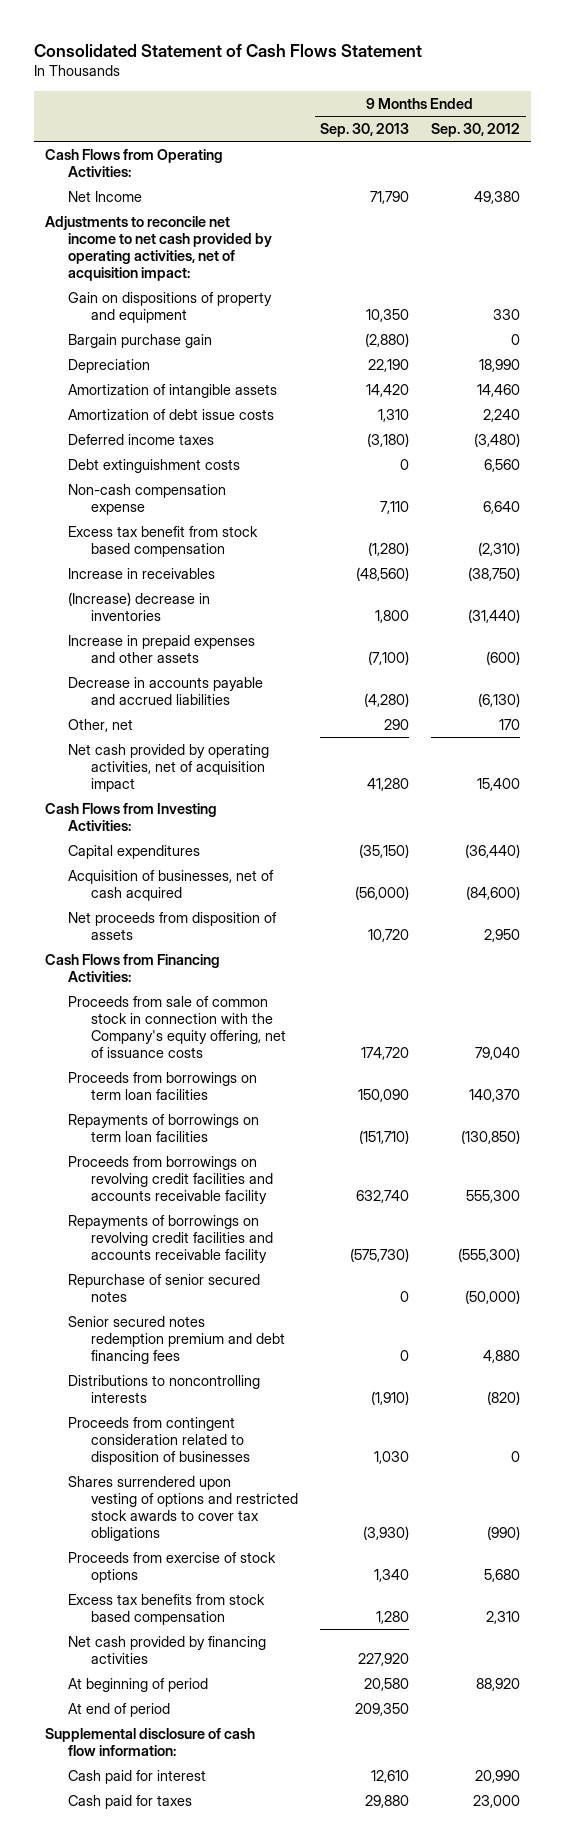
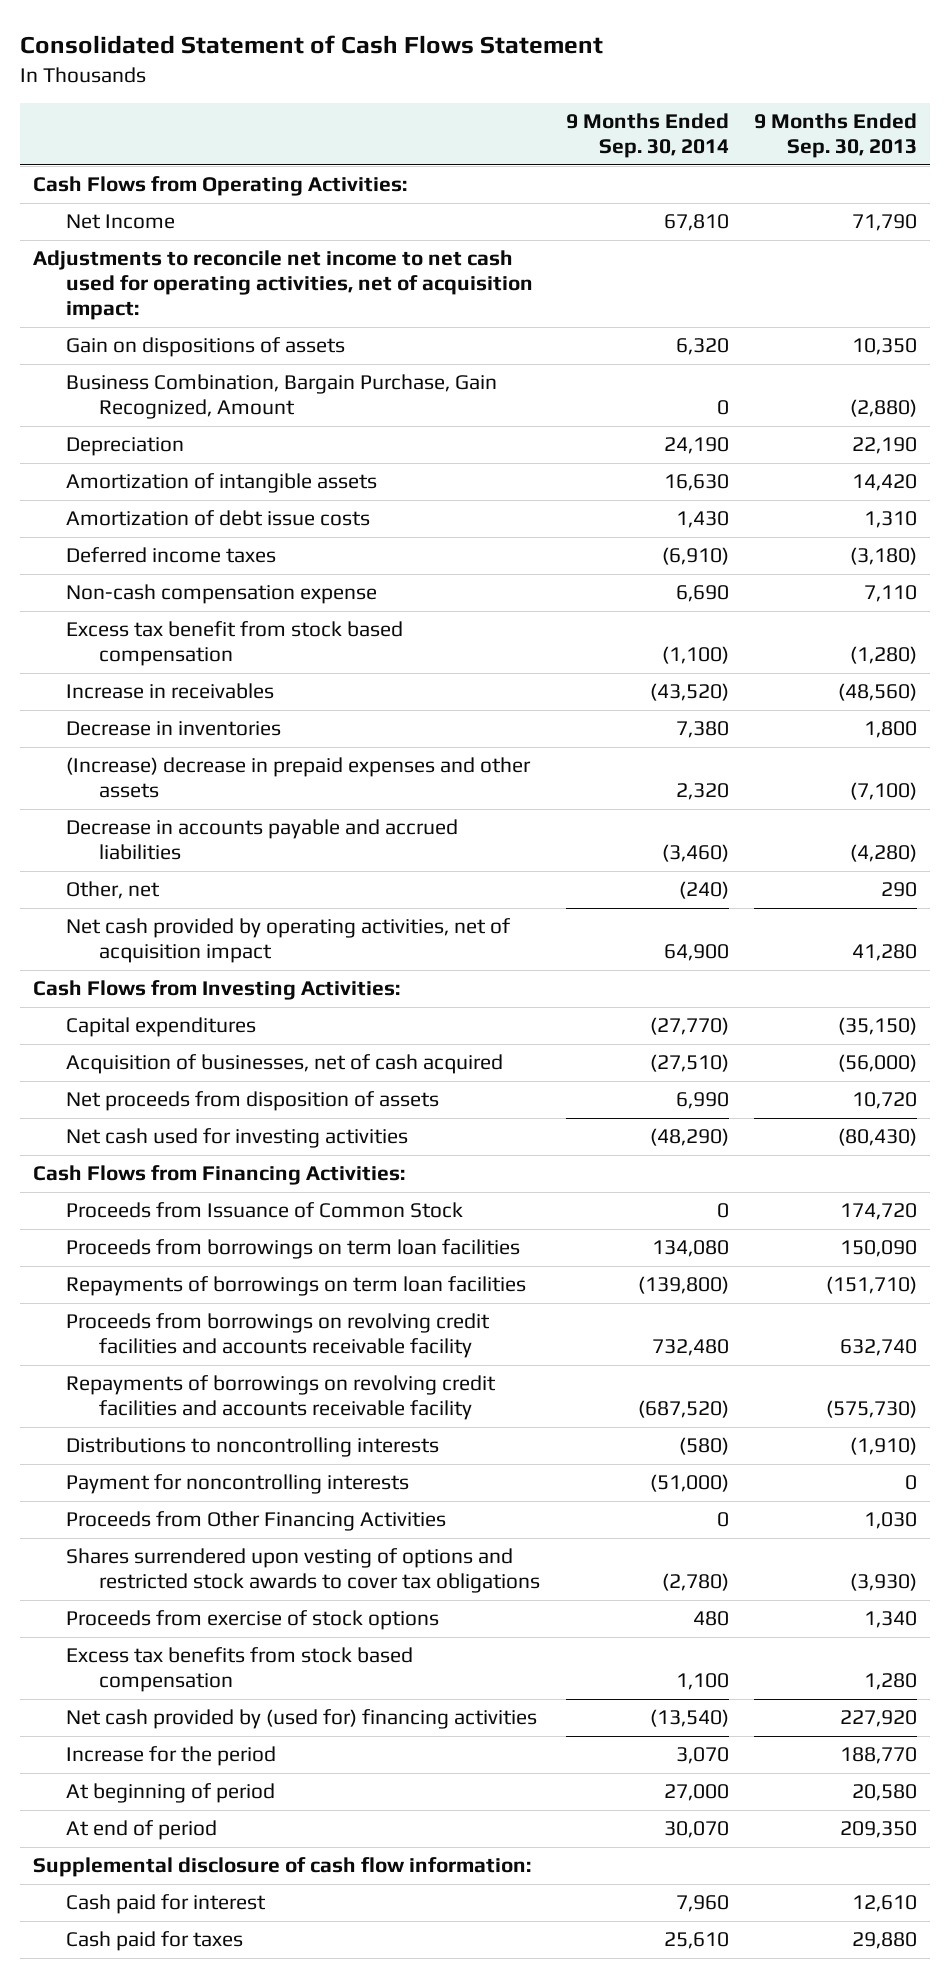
[431,123,521,138] Sep. 30, 2012 -> none
none -> [565,113,729,159] 9 Months Ended Sep. 30, 2014
[45,215,273,281] Adjustments to reconcile net income to net cash provided by operating activities, net of acquisition impact: -> [33,250,534,321] Adjustments to reconcile net income to net cash used for operating activities, net of acquisition impact:
[68,291,273,323] Gain on dispositions of property and equipment -> [66,337,346,358] Gain on dispositions of assets
[68,333,213,348] Bargain purchase gain -> [66,374,498,420] Business Combination, Bargain Purchase, Gain Recognized, Amount
[68,458,241,473] Debt extinguishment costs -> none
[68,591,211,621] (Increase) decrease in inventories -> [66,721,282,737] Decrease in inventories
[68,634,256,663] Increase in prepaid expenses and other assets -> [66,757,532,799] (Increase) decrease in prepaid expenses and other assets
none -> [66,1128,409,1149] Net cash used for investing activities
[68,995,287,1058] Proceeds from sale of common stock in connection with the Company's equity offering, net of issuance costs -> [66,1202,464,1219] Proceeds from Issuance of Common Stock
[68,1273,261,1302] Repurchase of senior secured notes -> none
[68,1315,286,1364] Senior secured notes redemption premium and debt financing fees -> none
none -> [66,1474,410,1495] Payment for noncontrolling interests
[68,1416,251,1465] Proceeds from contingent consideration related to disposition of businesses -> [66,1511,447,1532] Proceeds from Other Financing Activities
[68,1635,267,1664] Net cash provided by financing activities -> [66,1709,538,1730] Net cash provided by (used for) financing activities
none -> [66,1746,277,1767] Increase for the period

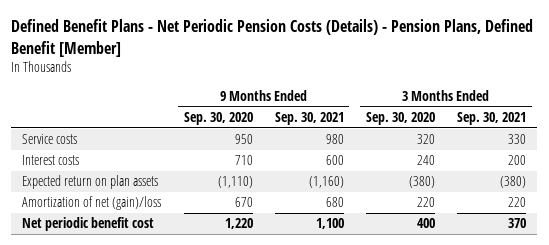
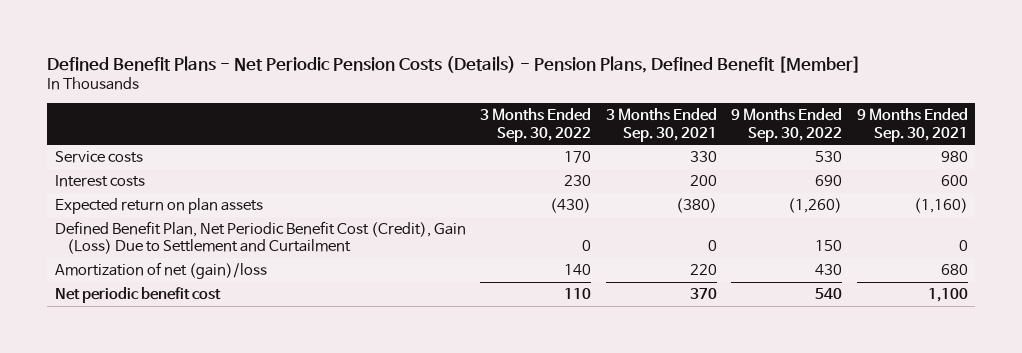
[183,112,253,126] Sep. 30, 2020 -> none
[365,112,435,126] Sep. 30, 2020 -> none
none -> [480,108,592,142] 3 Months Ended Sep. 30, 2022
none -> [731,108,843,142] 9 Months Ended Sep. 30, 2022
none -> [54,221,466,255] Defined Benefit Plan, Net Periodic Benefit Cost (Credit), Gain (Loss) Due to Settlement and Curtailment

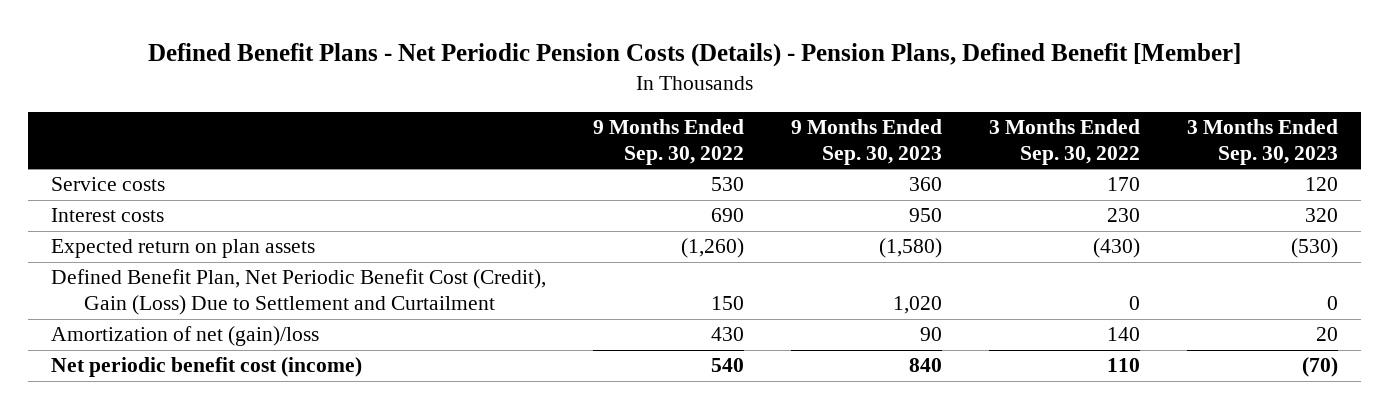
[605,108,717,142] 3 Months Ended Sep. 30, 2021 -> none
[856,108,968,142] 9 Months Ended Sep. 30, 2021 -> none
none -> [791,119,943,166] 9 Months Ended Sep. 30, 2023
none -> [1187,119,1339,166] 3 Months Ended Sep. 30, 2023
[54,287,221,304] Net periodic benefit cost -> [51,357,363,378] Net periodic benefit cost (income)

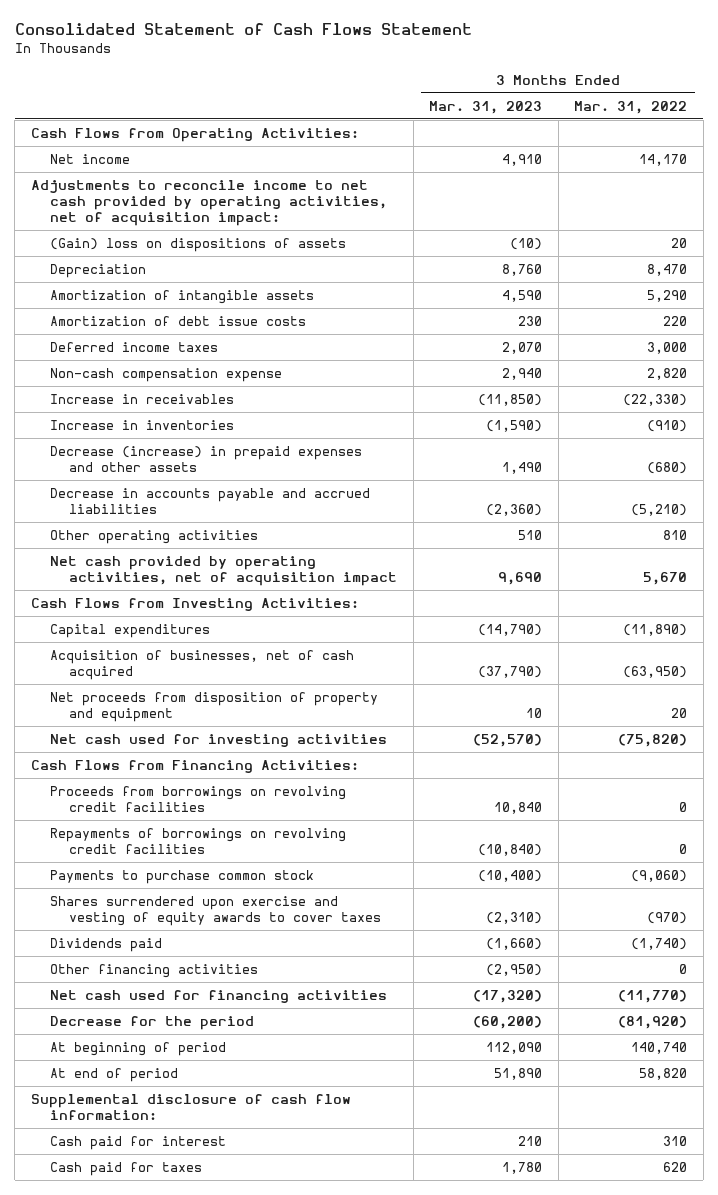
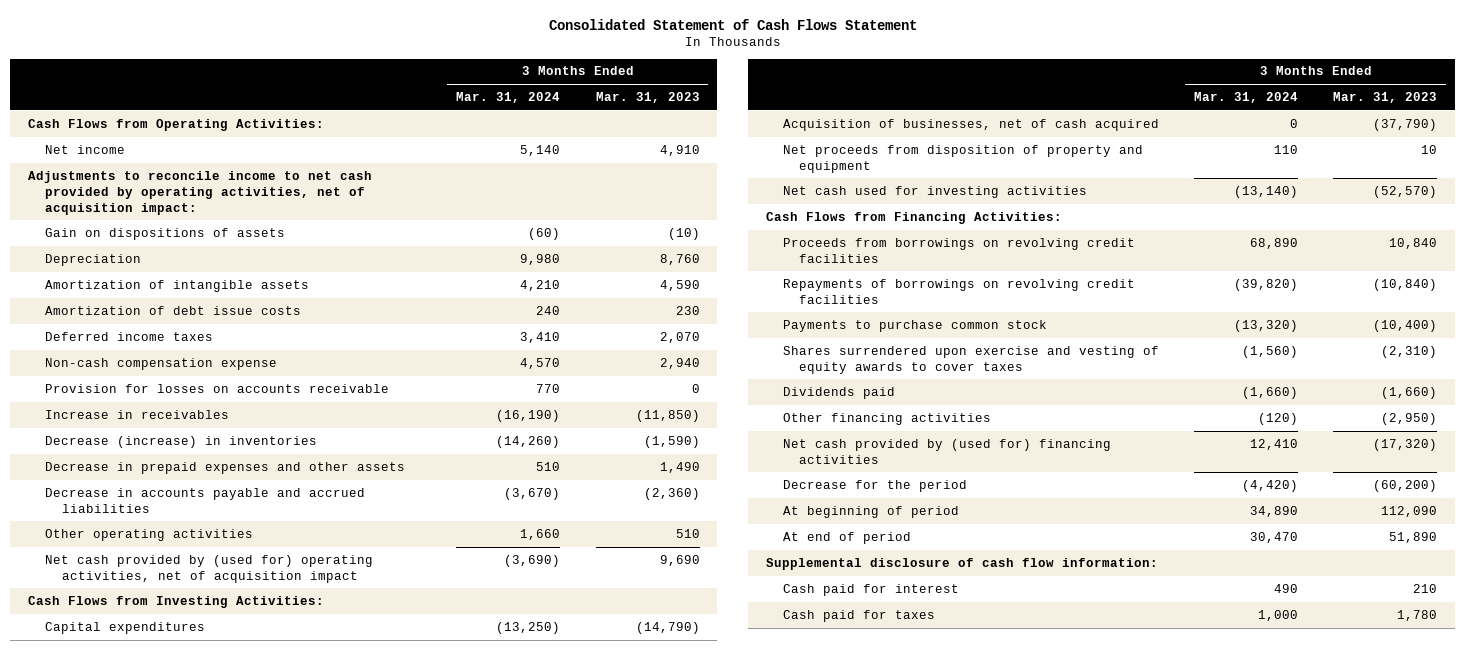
[574,100,688,114] Mar. 31, 2022 -> none
none -> [456,92,561,104] Mar. 31, 2024
[50,238,347,253] (Gain) loss on dispositions of assets -> [44,227,285,240] Gain on dispositions of assets
none -> [44,383,389,393] Provision for losses on accounts receivable
[50,420,235,431] Increase in inventories -> [44,435,317,448] Decrease (increase) in inventories
[50,446,363,473] Decrease (increase) in prepaid expenses and other assets -> [44,461,405,474] Decrease in prepaid expenses and other assets
[50,556,398,587] Net cash provided by operating activities, net of acquisition impact -> [44,554,373,583] Net cash provided by (used for) operating activities, net of acquisition impact
[50,990,388,1004] Net cash used for financing activities -> [782,438,1111,464] Net cash provided by (used for) financing activities

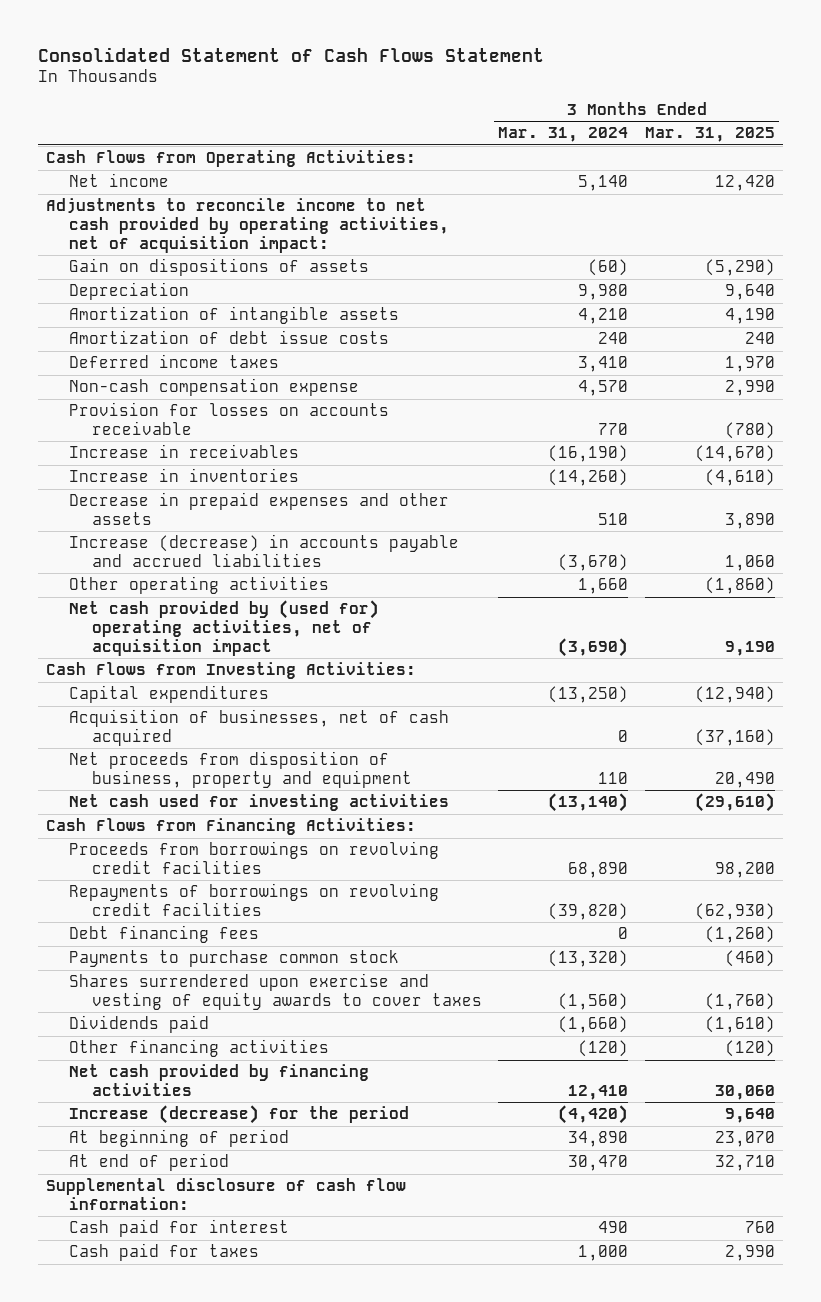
[595,92,700,104] Mar. 31, 2023 -> none
none -> [645,127,776,143] Mar. 31, 2025
[44,435,317,448] Decrease (increase) in inventories -> [68,468,299,483] Increase in inventories
[44,487,365,513] Decrease in accounts payable and accrued liabilities -> [68,534,459,567] Increase (decrease) in accounts payable and accrued liabilities
[782,144,1143,173] Net proceeds from disposition of property and equipment -> [68,751,412,788] Net proceeds from disposition of business, property and equipment
none -> [68,925,259,944] Debt financing fees
[782,438,1111,464] Net cash provided by (used for) financing activities -> [68,1064,369,1096] Net cash provided by financing activities
[782,479,967,492] Decrease for the period -> [68,1105,409,1125] Increase (decrease) for the period

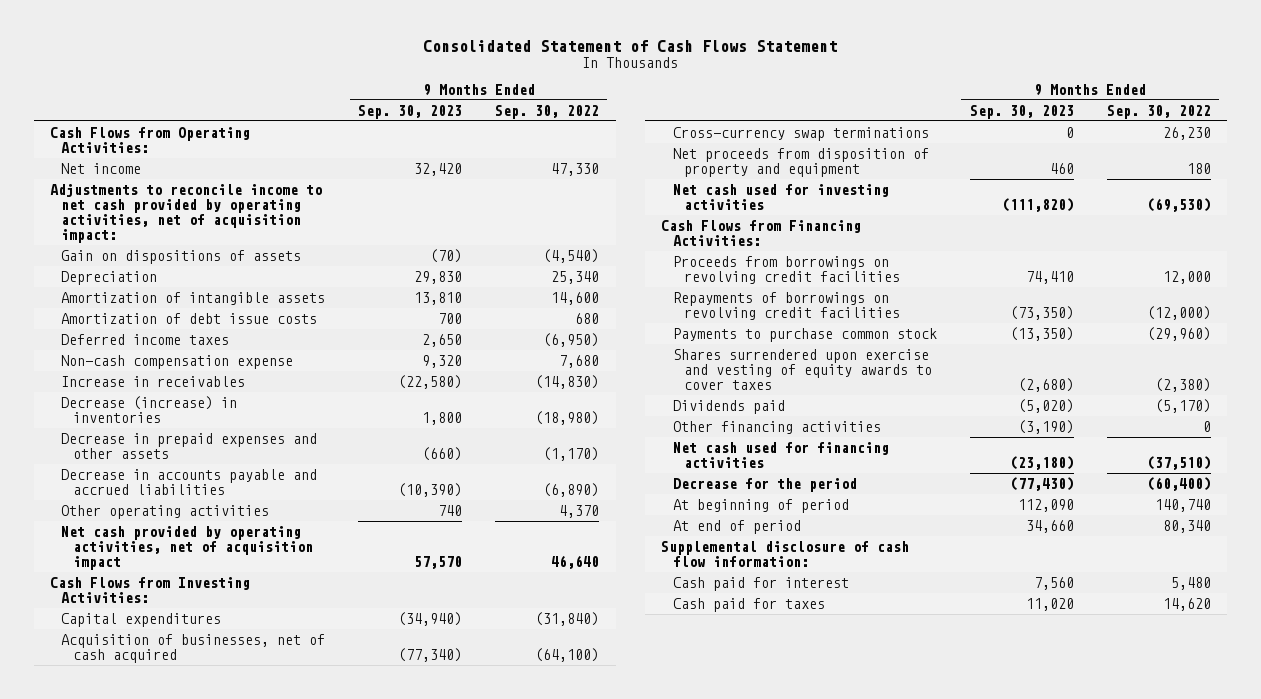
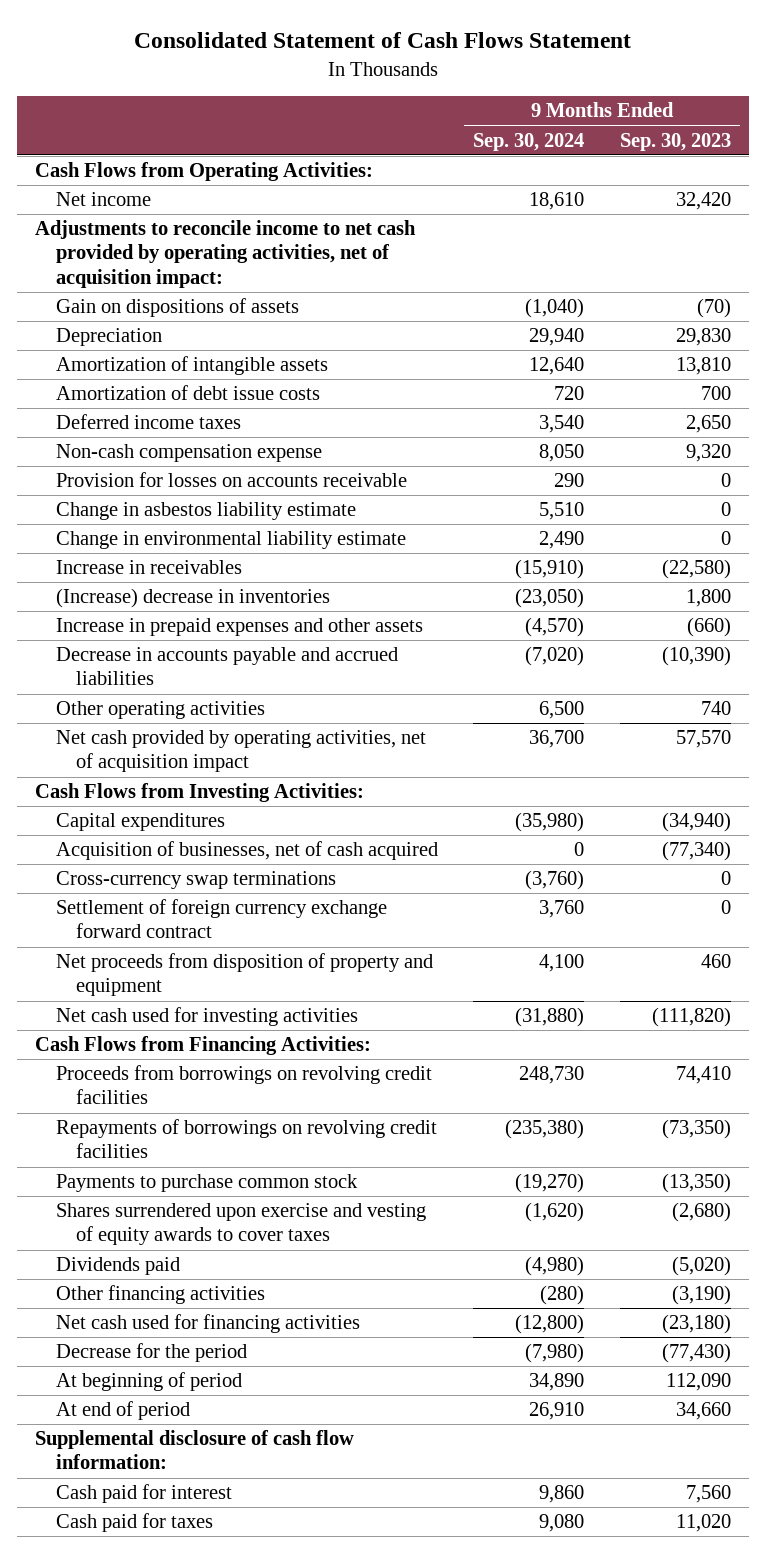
[495,104,600,119] Sep. 30, 2022 -> none
none -> [473,132,585,151] Sep. 30, 2024
none -> [55,472,407,488] Provision for losses on accounts receivable
none -> [55,502,356,521] Change in asbestos liability estimate
none -> [55,531,406,550] Change in environmental liability estimate
[61,395,238,423] Decrease (increase) in inventories -> [55,588,330,609] (Increase) decrease in inventories
[61,432,318,459] Decrease in prepaid expenses and other assets -> [55,618,423,637] Increase in prepaid expenses and other assets
none -> [55,899,387,939] Settlement of foreign currency exchange forward contract

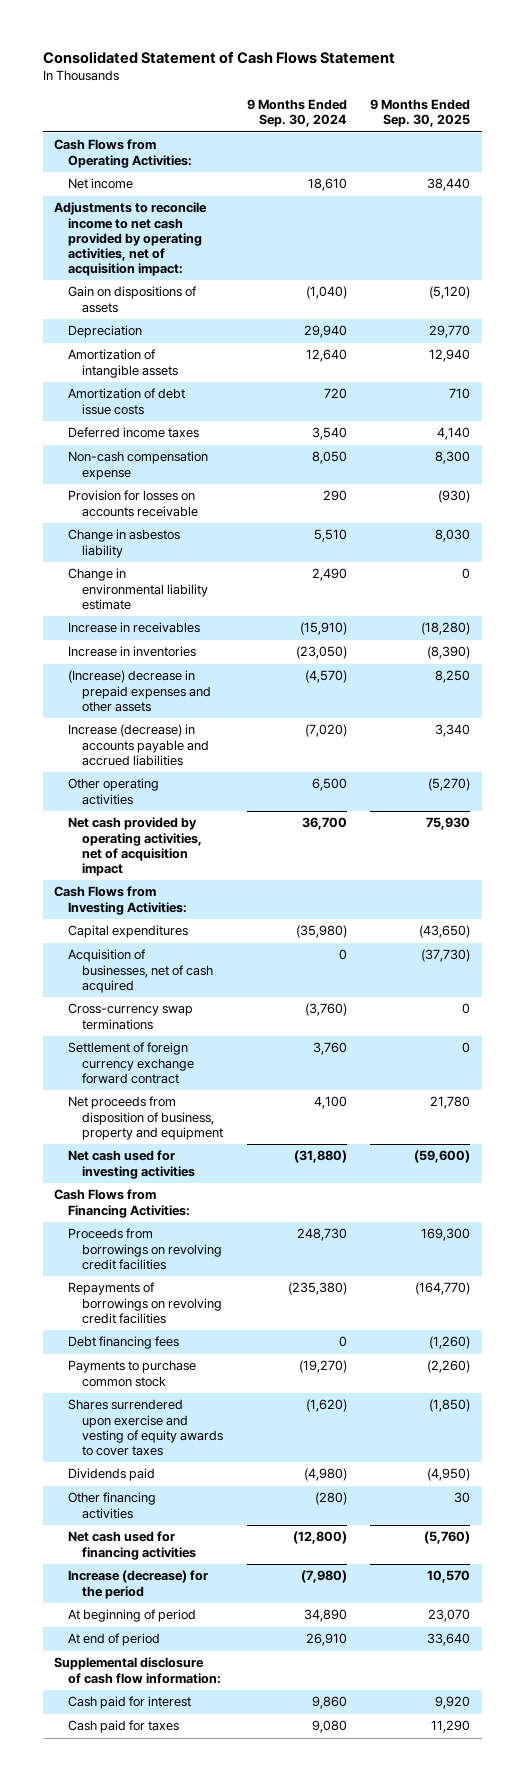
[620,132,732,151] Sep. 30, 2023 -> none
none -> [370,99,471,128] 9 Months Ended Sep. 30, 2025
[55,502,356,521] Change in asbestos liability estimate -> [68,529,181,558] Change in asbestos liability
[55,588,330,609] (Increase) decrease in inventories -> [68,646,197,658] Increase in inventories
[55,618,423,637] Increase in prepaid expenses and other assets -> [68,670,212,712] (Increase) decrease in prepaid expenses and other assets
[55,647,398,686] Decrease in accounts payable and accrued liabilities -> [68,724,210,766] Increase (decrease) in accounts payable and accrued liabilities
[55,953,433,997] Net proceeds from disposition of property and equipment -> [68,1096,224,1140] Net proceeds from disposition of business, property and equipment
none -> [68,1336,180,1350] Debt financing fees
[55,1343,247,1363] Decrease for the period -> [68,1570,209,1599] Increase (decrease) for the period

